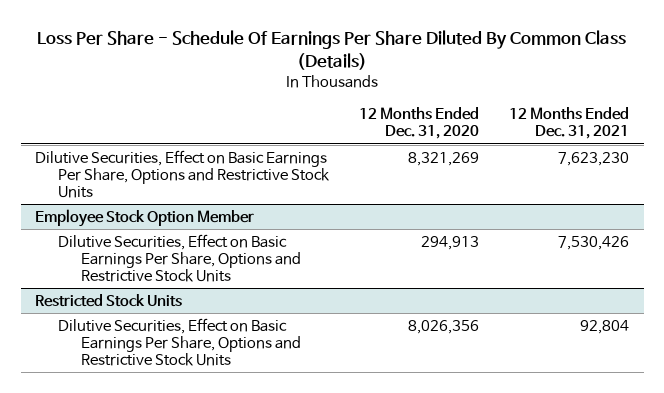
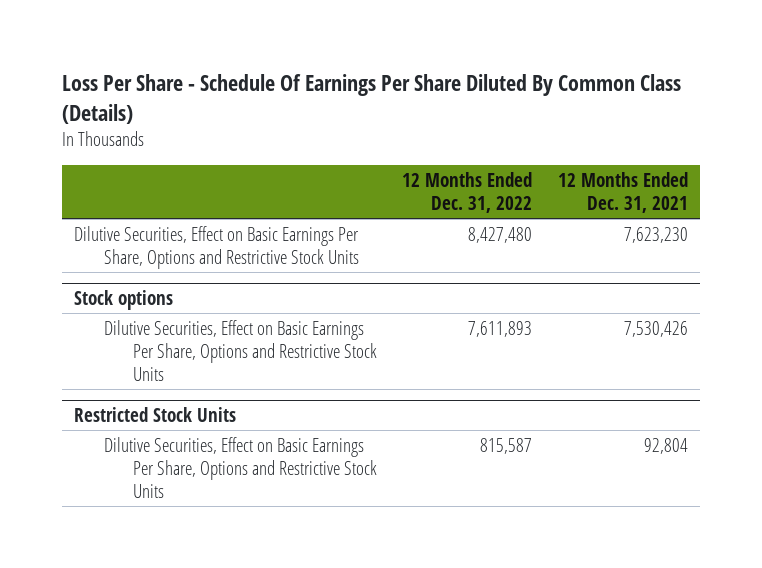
[359,107,480,140] 12 Months Ended Dec. 31, 2020 -> none
none -> [402,171,533,214] 12 Months Ended Dec. 31, 2022
[35,208,255,227] Employee Stock Option Member -> [74,290,174,311] Stock options

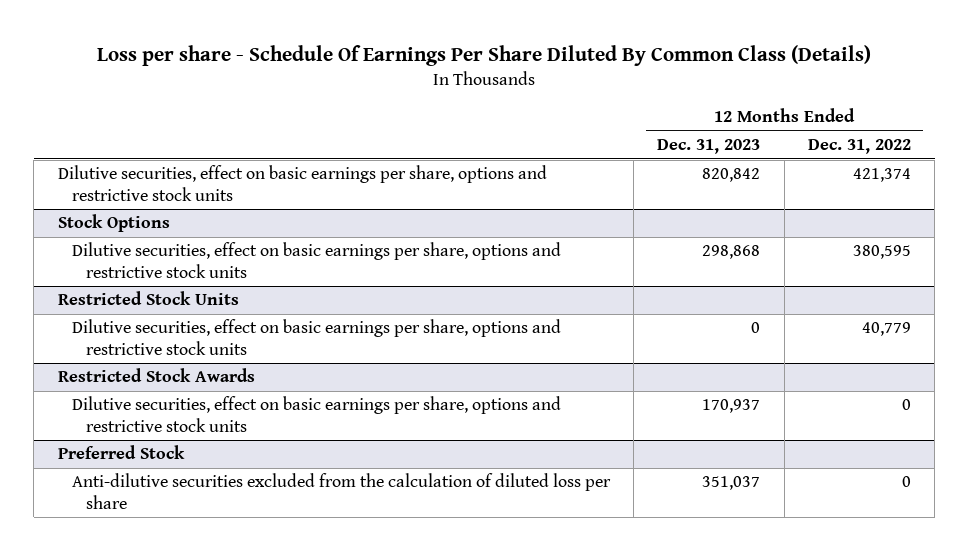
[61,74,681,124] Loss Per Share - Schedule Of Earnings Per Share Diluted By Common Class (Details) -> [97,45,872,67] Loss per share - Schedule Of Earnings Per Share Diluted By Common Class (Details)
[557,171,688,214] 12 Months Ended Dec. 31, 2021 -> none
none -> [657,139,761,155] Dec. 31, 2023
[74,225,360,269] Dilutive Securities, Effect on Basic Earnings Per Share, Options and Restrictive Stock Units -> [57,165,547,201] Dilutive securities, effect on basic earnings per share, options and restrictive stock units
[468,226,533,243] 8,427,480 -> [853,168,912,183] 421,374
[74,290,174,311] Stock options -> [57,214,170,233] Stock Options
[103,319,378,382] Dilutive Securities, Effect on Basic Earnings Per Share, Options and Restrictive Stock Units -> [71,242,561,278] Dilutive securities, effect on basic earnings per share, options and restrictive stock units
[468,320,533,337] 7,611,893 -> [853,245,912,260] 380,595
[103,436,378,499] Dilutive Securities, Effect on Basic Earnings Per Share, Options and Restrictive Stock Units -> [71,319,561,355] Dilutive securities, effect on basic earnings per share, options and restrictive stock units
[480,437,533,454] 815,587 -> [862,322,912,337] 40,779
none -> [57,368,255,383] Restricted Stock Awards
none -> [71,396,561,432] Dilutive securities, effect on basic earnings per share, options and restrictive stock units
none -> [57,445,185,460] Preferred Stock
none -> [71,473,611,509] Anti-dilutive securities excluded from the calculation of diluted loss per share

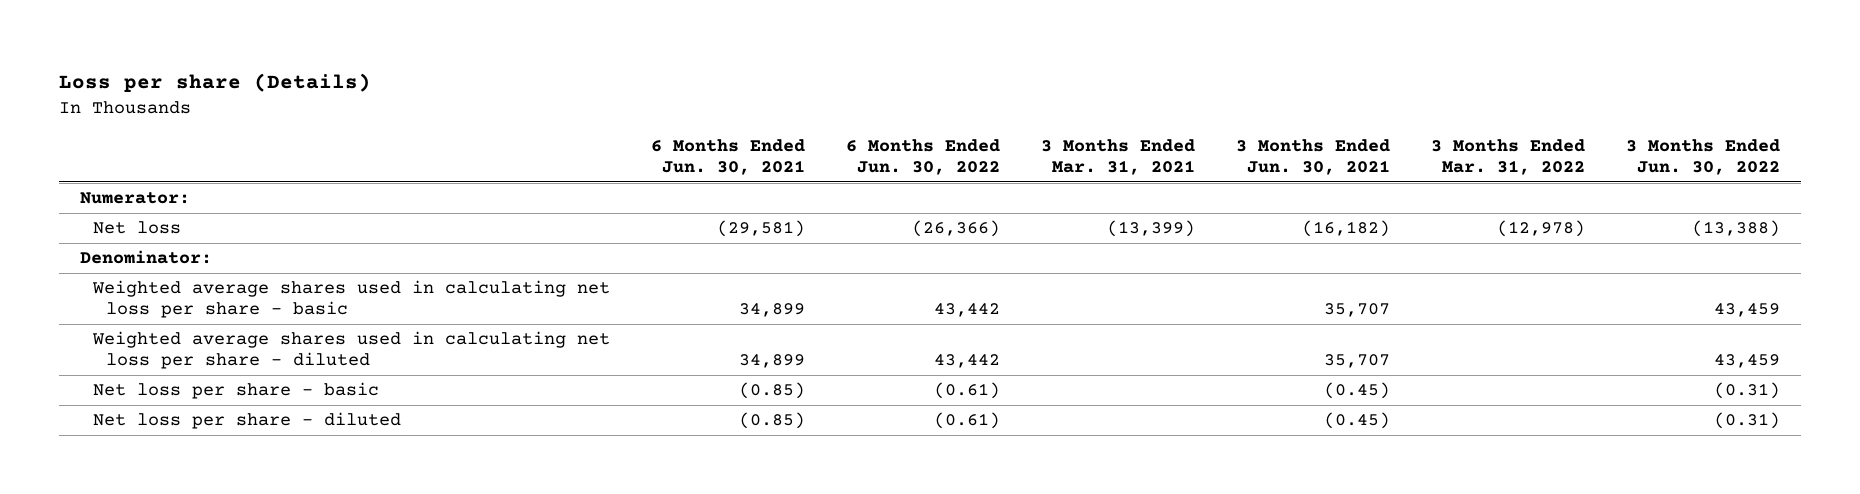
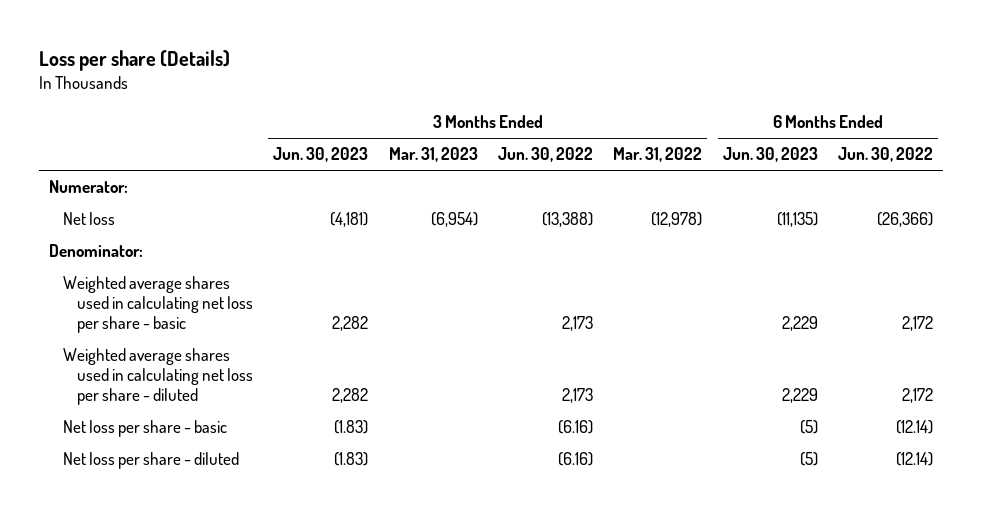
[650,139,805,176] 6 Months Ended Jun. 30, 2021 -> none
[1040,139,1195,176] 3 Months Ended Mar. 31, 2021 -> none
[1235,139,1390,176] 3 Months Ended Jun. 30, 2021 -> none
none -> [273,147,369,163] Jun. 30, 2023
none -> [388,147,478,163] Mar. 31, 2023
none -> [722,147,818,163] Jun. 30, 2023
[933,303,1000,318] 43,442 -> [902,316,934,332] 2,172
[1714,303,1781,318] 43,459 -> [562,316,594,332] 2,173
[933,354,1000,369] 43,442 -> [902,388,934,404] 2,172
[1714,354,1781,369] 43,459 -> [562,388,594,404] 2,173
[933,382,1000,400] (0.61) -> [896,420,934,435] (12.14)
[1714,382,1781,400] (0.31) -> [558,420,594,435] (6.16)
[933,412,1000,430] (0.61) -> [896,452,934,467] (12.14)
[1714,412,1781,430] (0.31) -> [558,452,594,467] (6.16)

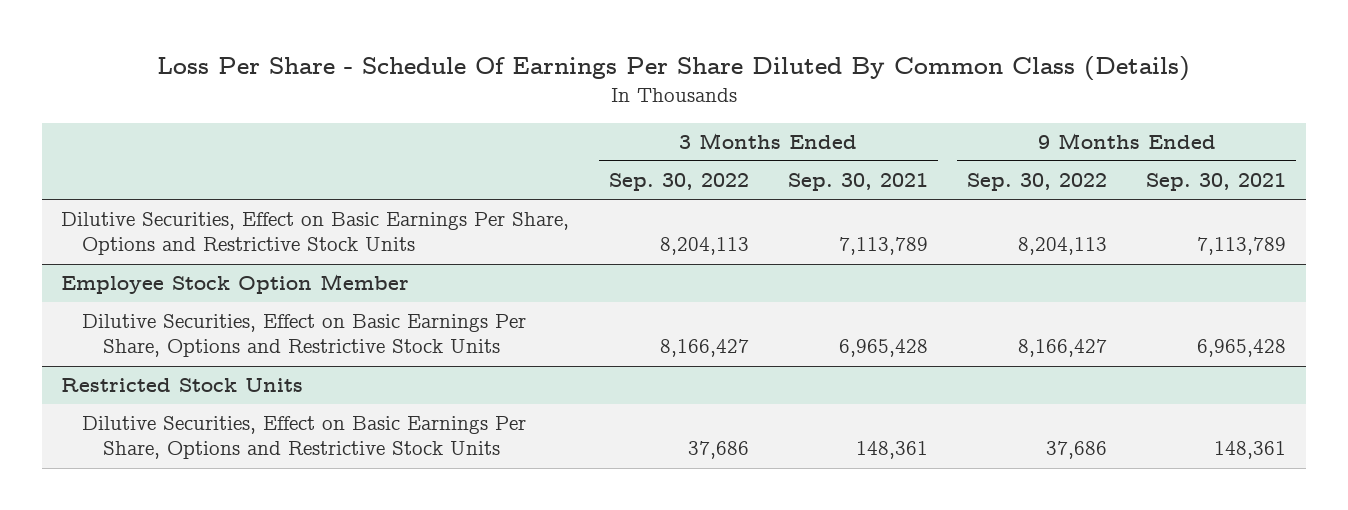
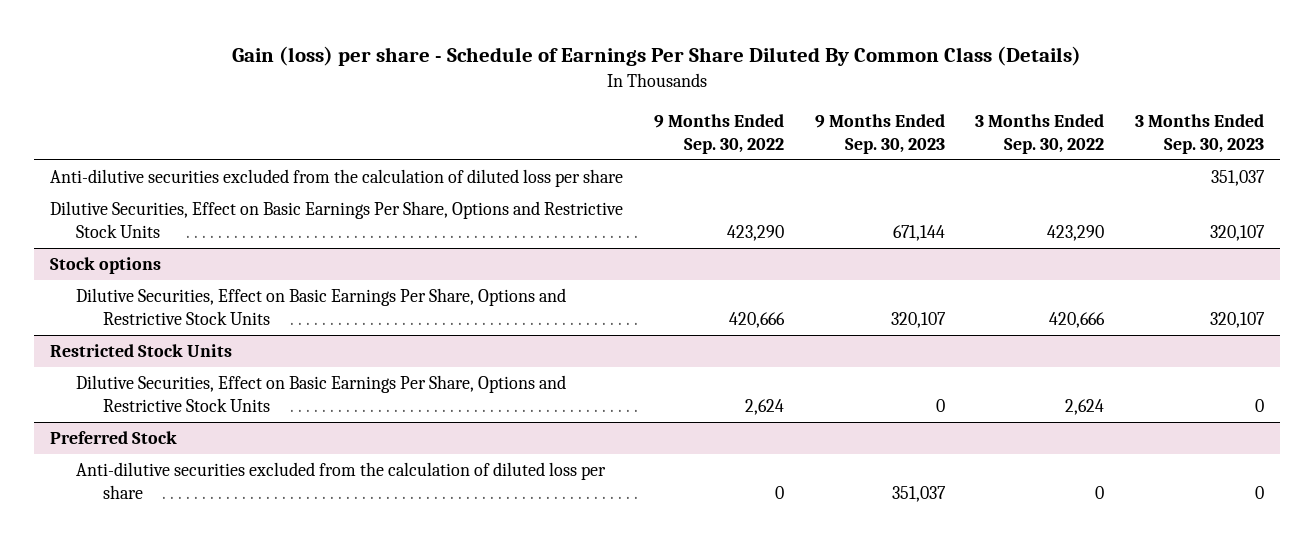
[156,56,1190,82] Loss Per Share - Schedule Of Earnings Per Share Diluted By Common Class (Details) -> [232,46,1082,67] Gain (loss) per share - Schedule of Earnings Per Share Diluted By Common Class (Details)
[787,173,928,192] Sep. 30, 2021 -> none
[1146,173,1287,192] Sep. 30, 2021 -> none
none -> [814,114,945,155] 9 Months Ended Sep. 30, 2023
none -> [1135,114,1265,155] 3 Months Ended Sep. 30, 2023
none -> [49,169,623,188] Anti-dilutive securities excluded from the calculation of diluted loss per share
[659,237,749,256] 8,204,113 -> [1047,225,1105,242] 423,290
[1017,237,1107,256] 8,204,113 -> [726,225,784,242] 423,290
[61,274,410,295] Employee Stock Option Member -> [49,257,161,275] Stock options
[659,339,749,358] 8,166,427 -> [1049,312,1106,329] 420,666
[1017,339,1107,358] 8,166,427 -> [728,312,785,329] 420,666
[687,441,749,460] 37,686 -> [1065,399,1105,416] 2,624
[1045,441,1107,460] 37,686 -> [744,399,784,416] 2,624
none -> [49,431,177,445] Preferred Stock
none -> [76,462,607,500] Anti-dilutive securities excluded from the calculation of diluted loss per share

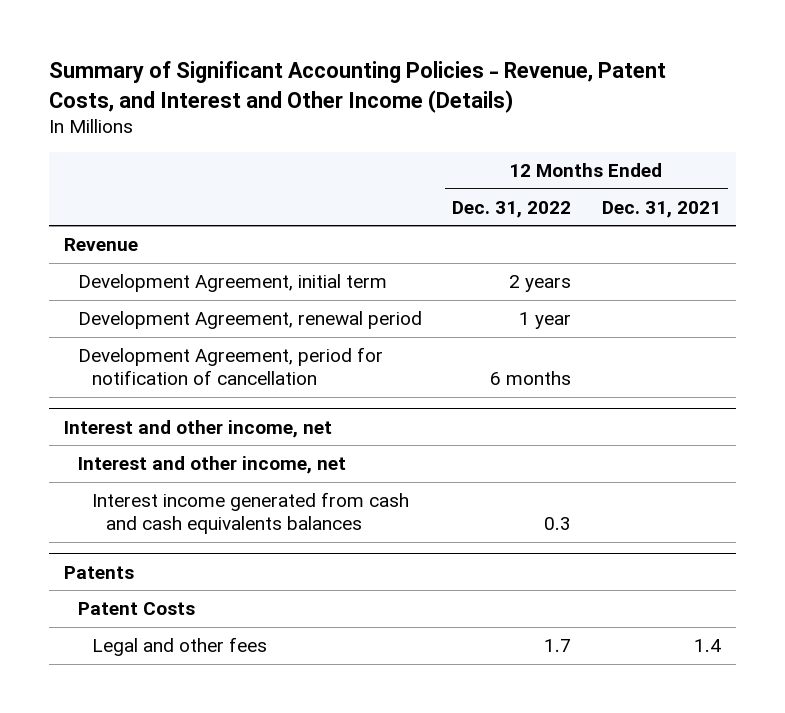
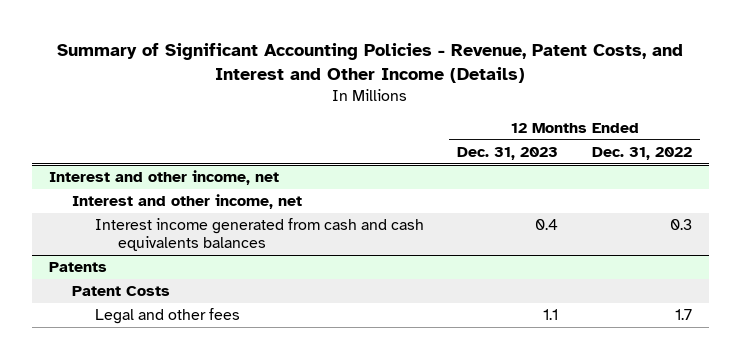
[601,200,721,218] Dec. 31, 2021 -> none
none -> [457,146,559,160] Dec. 31, 2023
[64,238,139,252] Revenue -> none
[78,274,388,293] Development Agreement, initial term -> none
[78,311,423,330] Development Agreement, renewal period -> none
[78,347,384,386] Development Agreement, period for notification of cancellation -> none

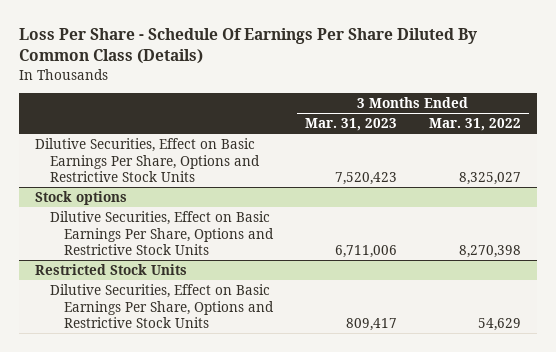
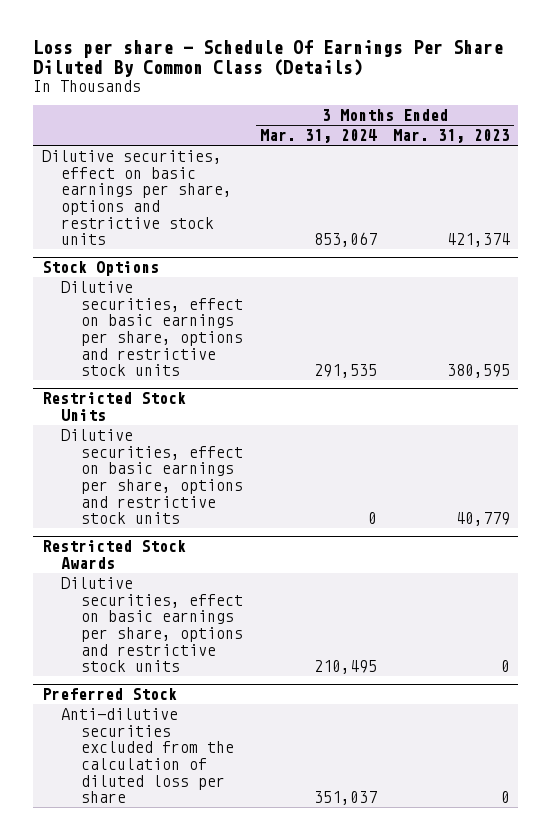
[18,27,477,65] Loss Per Share - Schedule Of Earnings Per Share Diluted By Common Class (Details) -> [33,39,504,78] Loss per share - Schedule Of Earnings Per Share Diluted By Common Class (Details)
[429,118,522,132] Mar. 31, 2022 -> none
none -> [259,129,377,144] Mar. 31, 2024
[34,137,260,183] Dilutive Securities, Effect on Basic Earnings Per Share, Options and Restrictive Stock Units -> [41,149,233,246] Dilutive securities, effect on basic earnings per share, options and restrictive stock units
[335,172,398,186] 7,520,423 -> [447,233,511,248] 421,374
[34,190,127,205] Stock options -> [41,261,159,277] Stock Options
[49,210,275,256] Dilutive Securities, Effect on Basic Earnings Per Share, Options and Restrictive Stock Units -> [61,280,244,377] Dilutive securities, effect on basic earnings per share, options and restrictive stock units
[335,245,398,259] 6,711,006 -> [447,364,511,379] 380,595
[49,283,275,329] Dilutive Securities, Effect on Basic Earnings Per Share, Options and Restrictive Stock Units -> [61,428,244,525] Dilutive securities, effect on basic earnings per share, options and restrictive stock units
[346,318,398,332] 809,417 -> [456,512,511,527] 40,779
none -> [41,540,186,570] Restricted Stock Awards
none -> [61,576,244,673] Dilutive securities, effect on basic earnings per share, options and restrictive stock units
none -> [41,688,177,701] Preferred Stock
none -> [61,707,235,804] Anti-dilutive securities excluded from the calculation of diluted loss per share

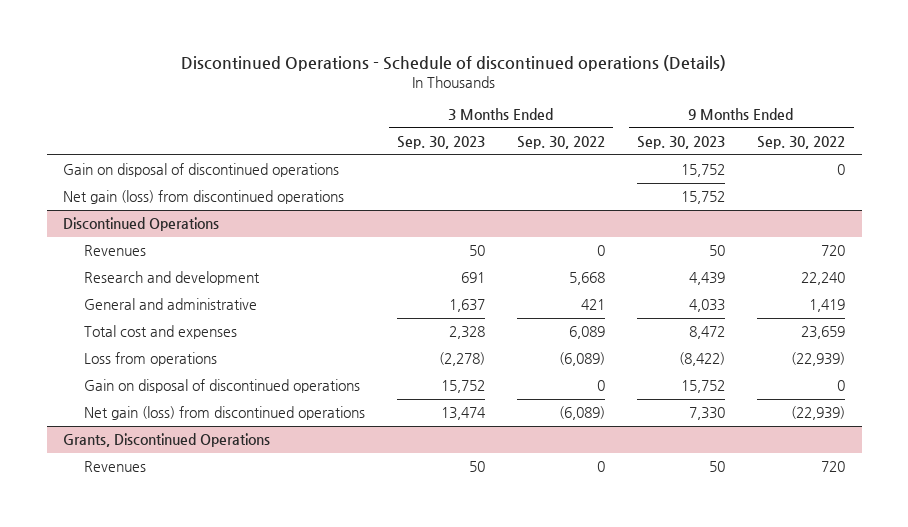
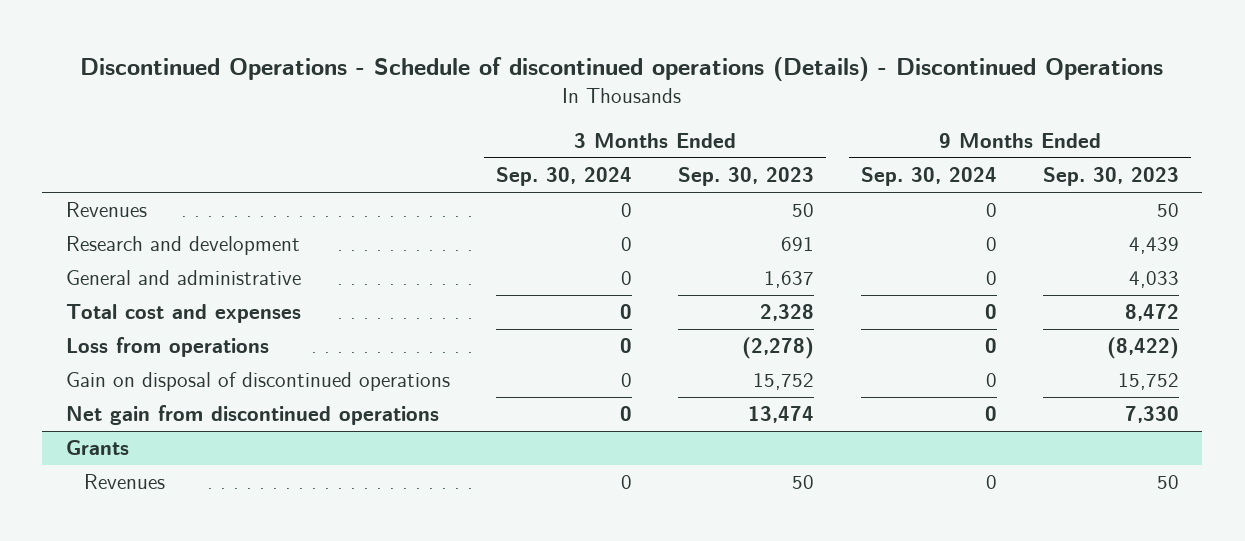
[181,55,727,72] Discontinued Operations - Schedule of discontinued operations (Details) -> [80,56,1164,81] Discontinued Operations - Schedule of discontinued operations (Details) - Discontinued Operations
[517,136,606,150] Sep. 30, 2022 -> none
[757,136,846,150] Sep. 30, 2022 -> none
none -> [495,167,632,187] Sep. 30, 2024
none -> [860,167,997,187] Sep. 30, 2024
[62,163,339,178] Gain on disposal of discontinued operations -> none
[62,190,344,205] Net gain (loss) from discontinued operations -> none
[62,217,219,232] Discontinued Operations -> none
[62,433,270,448] Grants, Discontinued Operations -> none
[83,406,365,421] Net gain (loss) from discontinued operations -> [65,405,439,426] Net gain from discontinued operations
none -> [65,440,129,456] Grants

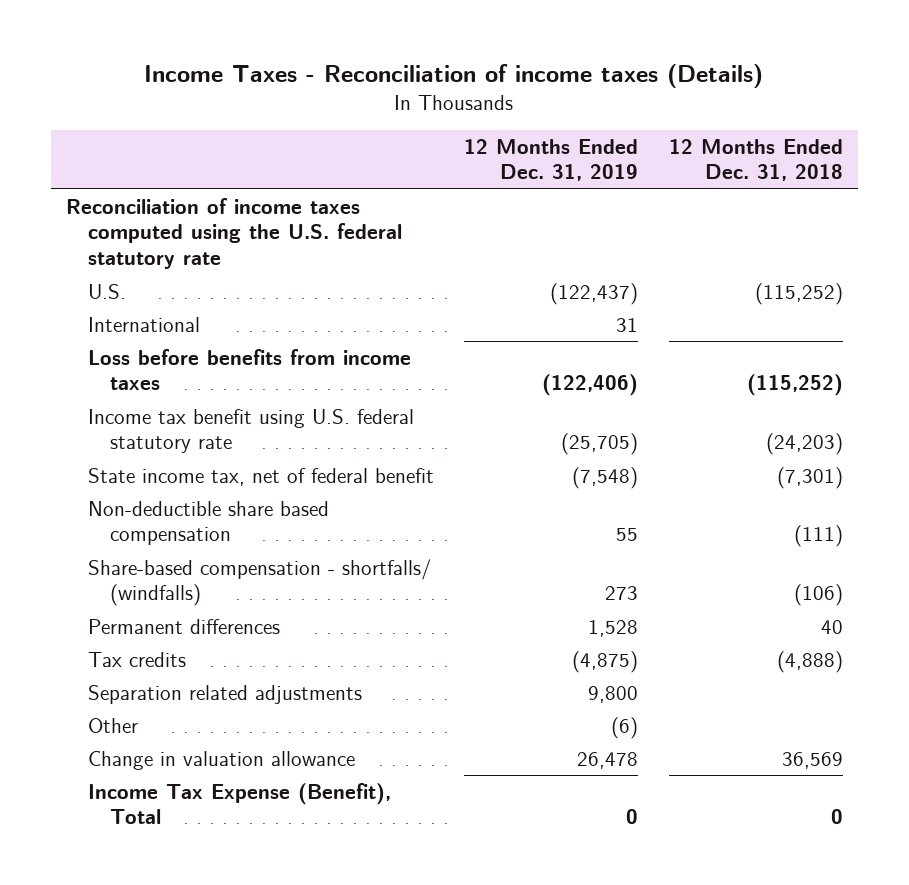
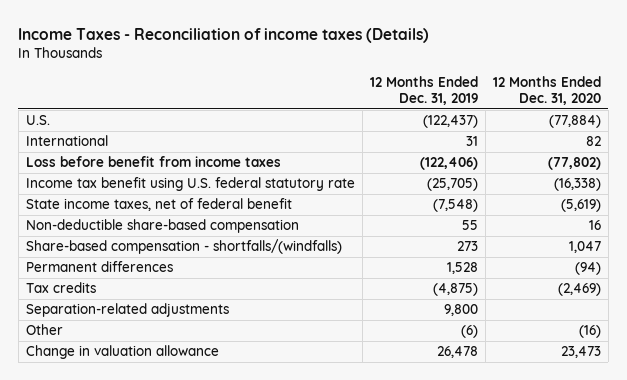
[668,138,843,182] 12 Months Ended Dec. 31, 2018 -> none
none -> [492,75,601,105] 12 Months Ended Dec. 31, 2020
[65,197,402,270] Reconciliation of income taxes computed using the U.S. federal statutory rate -> none
[87,348,411,391] Loss before benefits from income taxes -> [25,156,281,168] Loss before benefit from income taxes
[87,467,434,486] State income tax, net of federal benefit -> [25,198,292,212] State income taxes, net of federal benefit
[87,500,329,546] Non-deductible share based compensation -> [25,219,299,234] Non-deductible share-based compensation
[87,558,432,607] Share-based compensation - shortfalls/ (windfalls) -> [25,239,342,255] Share-based compensation - shortfalls/(windfalls)
[87,684,362,704] Separation related adjustments -> [25,303,229,318] Separation-related adjustments
[87,782,391,825] Income Tax Expense (Benefit), Total -> none

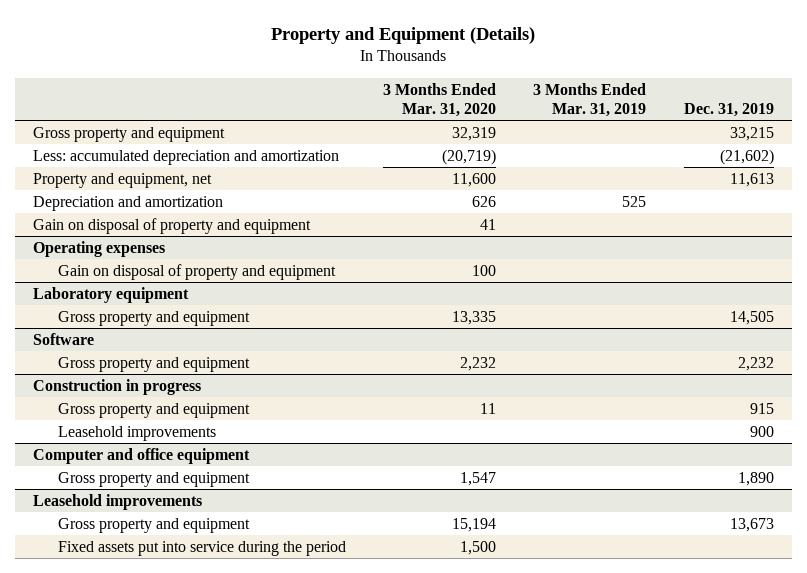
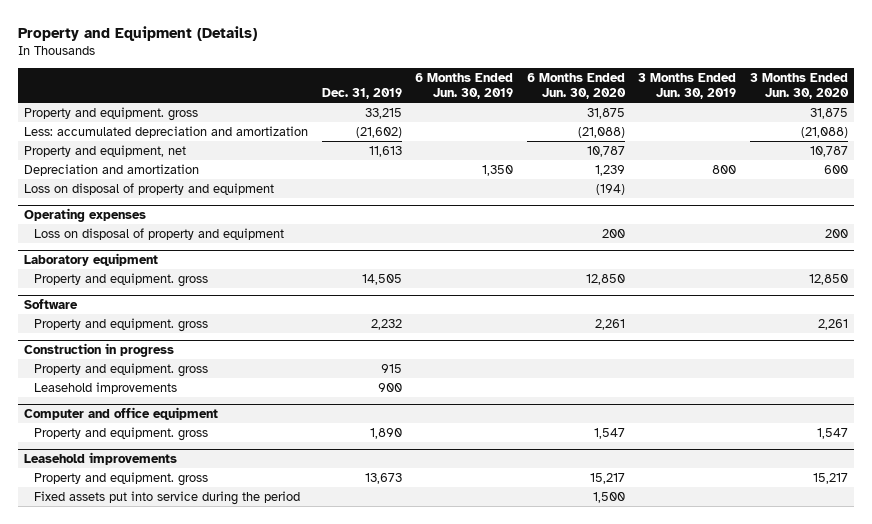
[382,82,496,117] 3 Months Ended Mar. 31, 2020 -> none
[533,82,647,117] 3 Months Ended Mar. 31, 2019 -> none
none -> [415,72,514,100] 6 Months Ended Jun. 30, 2019
none -> [526,72,626,100] 6 Months Ended Jun. 30, 2020
none -> [638,72,737,100] 3 Months Ended Jun. 30, 2019
none -> [749,72,849,100] 3 Months Ended Jun. 30, 2020
[33,126,226,142] Gross property and equipment -> [24,106,199,121] Property and equipment. gross
[33,217,312,234] Gain on disposal of property and equipment -> [24,182,275,195] Loss on disposal of property and equipment
[57,263,336,280] Gain on disposal of property and equipment -> [34,227,285,240] Loss on disposal of property and equipment
[57,310,250,326] Gross property and equipment -> [34,272,209,287] Property and equipment. gross
[57,356,250,372] Gross property and equipment -> [34,317,209,332] Property and equipment. gross
[57,402,250,418] Gross property and equipment -> [34,362,209,377] Property and equipment. gross
[57,471,250,487] Gross property and equipment -> [34,426,209,441] Property and equipment. gross
[57,517,250,533] Gross property and equipment -> [34,471,209,486] Property and equipment. gross

